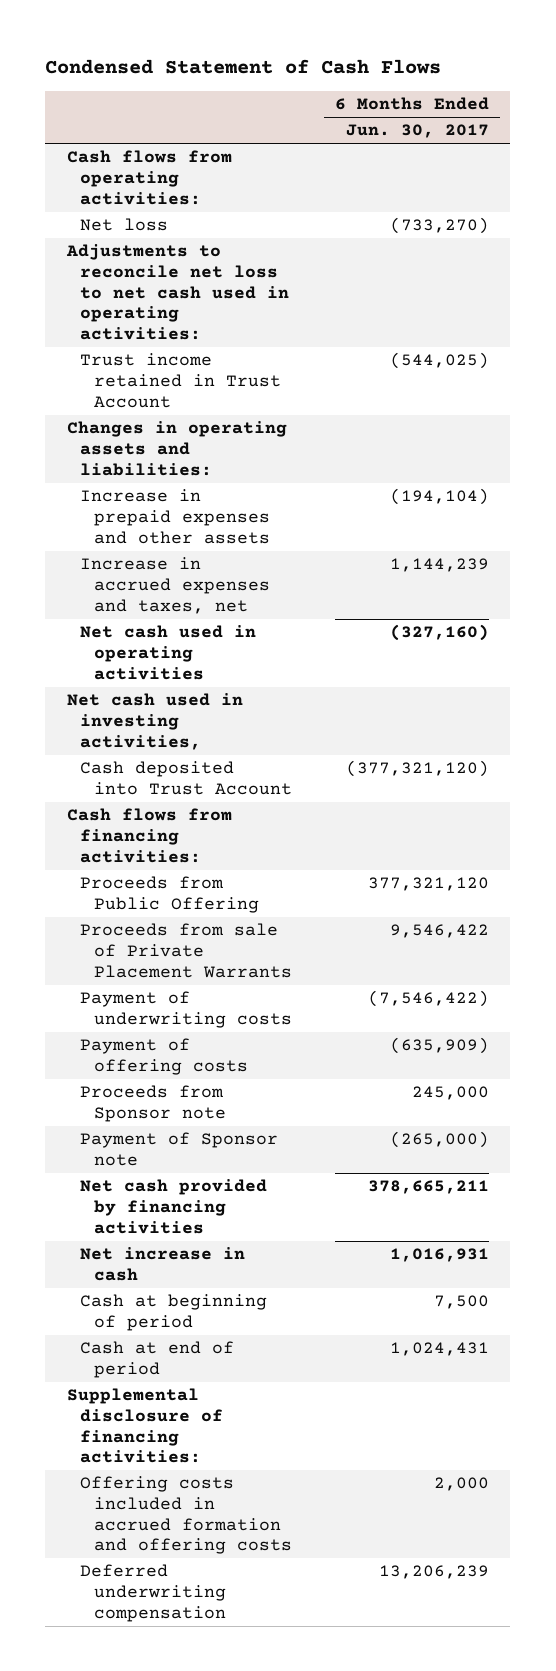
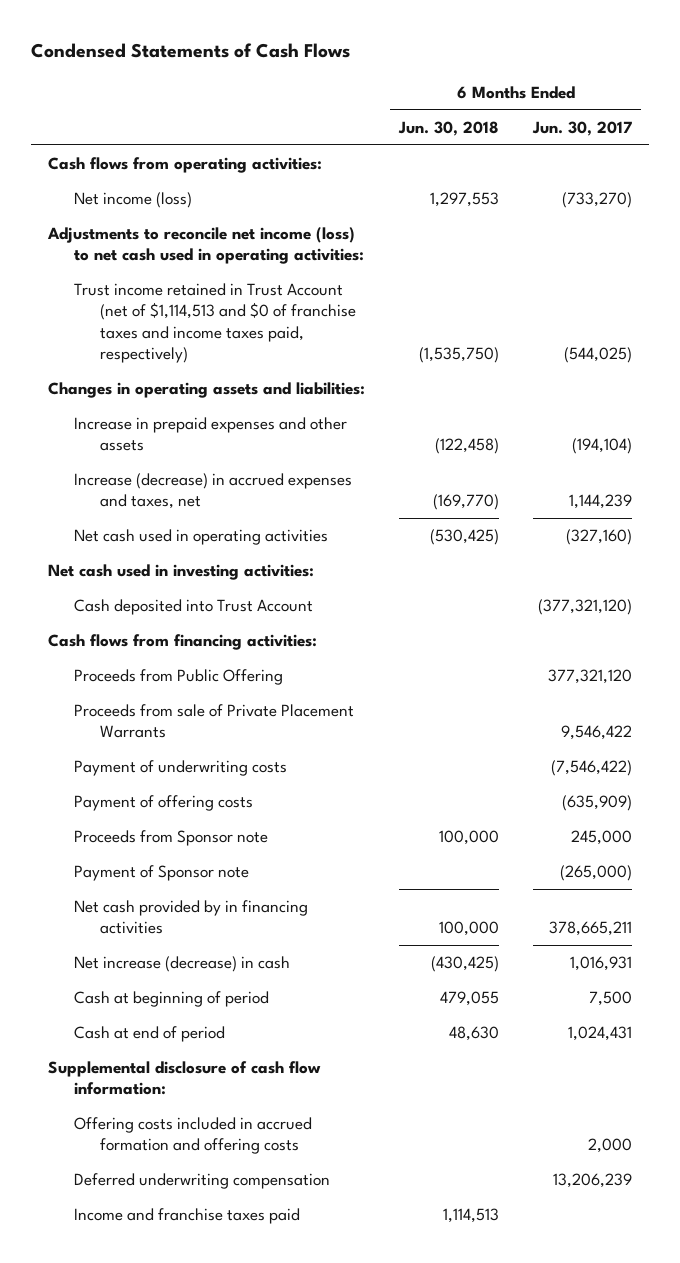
[45,59,442,75] Condensed Statement of Cash Flows -> [30,43,350,59] Condensed Statements of Cash Flows
none -> [397,120,499,136] Jun. 30, 2018
[80,218,169,232] Net loss -> [74,192,193,209] Net income (loss)
[65,244,290,341] Adjustments to reconcile net loss to net cash used in operating activities: -> [46,227,365,265] Adjustments to reconcile net income (loss) to net cash used in operating activities:
[80,353,281,408] Trust income retained in Trust Account -> [74,283,357,363] Trust income retained in Trust Account (net of $1,114,513 and $0 of franchise taxes and income taxes paid, respectively)
[80,557,270,614] Increase in accrued expenses and taxes, net -> [74,473,353,510] Increase (decrease) in accrued expenses and taxes, net
[66,693,243,750] Net cash used in investing activities, -> [47,564,314,581] Net cash used in investing activities:
[80,1179,268,1234] Net cash provided by financing activities -> [74,900,309,935] Net cash provided by in financing activities
[80,1247,246,1282] Net increase in cash -> [74,956,291,973] Net increase (decrease) in cash
[66,1388,224,1464] Supplemental disclosure of financing activities: -> [47,1061,321,1096] Supplemental disclosure of cash flow information:
none -> [74,1208,301,1225] Income and franchise taxes paid

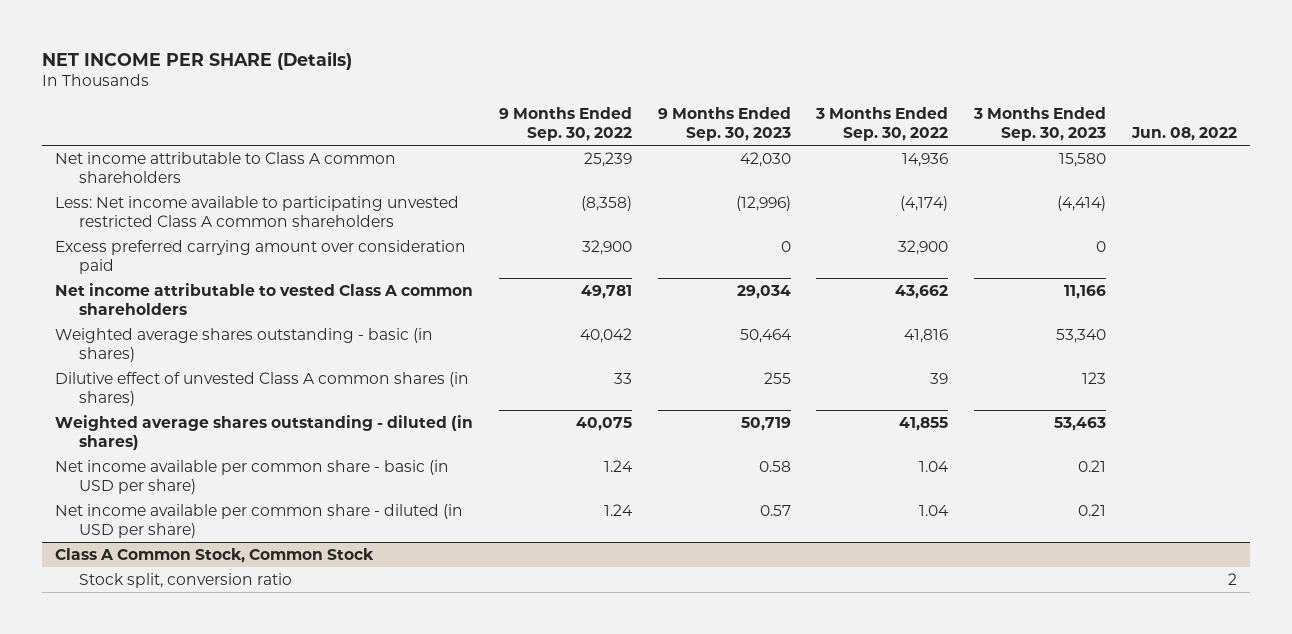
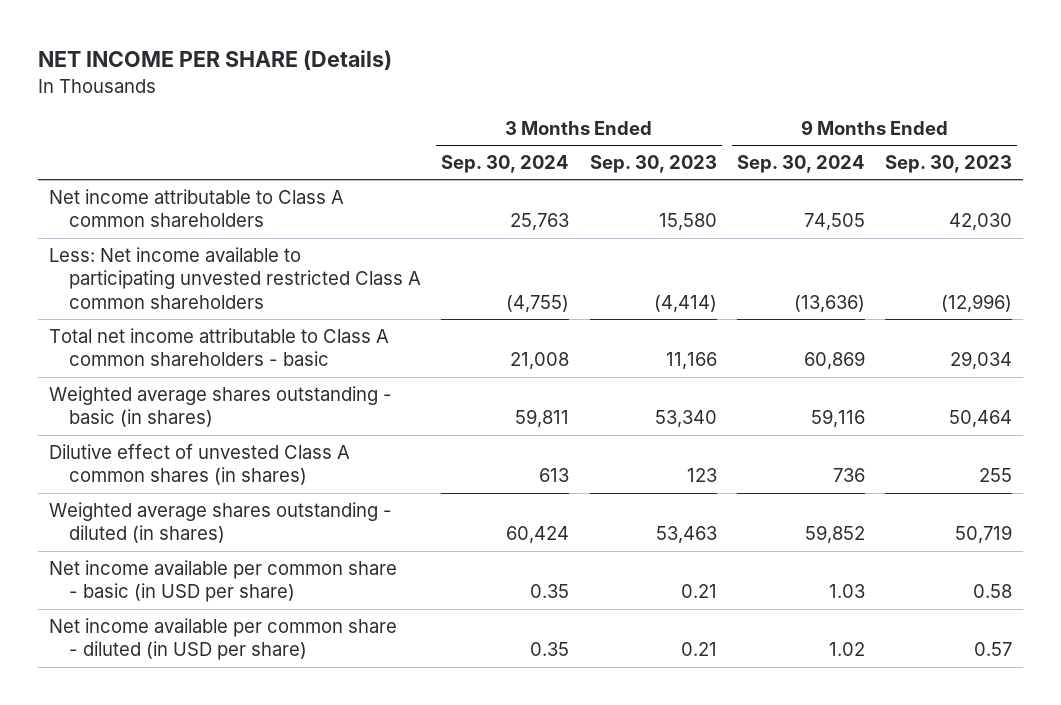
[498,107,632,142] 9 Months Ended Sep. 30, 2022 -> none
[815,107,949,142] 3 Months Ended Sep. 30, 2022 -> none
[1131,127,1238,142] Jun. 08, 2022 -> none
none -> [441,154,570,173] Sep. 30, 2024
none -> [736,154,865,173] Sep. 30, 2024
[54,240,466,274] Excess preferred carrying amount over consideration paid -> none
[54,283,473,315] Net income attributable to vested Class A common shareholders -> [48,327,389,367] Total net income attributable to Class A common shareholders - basic
[54,548,374,564] Class A Common Stock, Common Stock -> none
[78,573,292,589] Stock split, conversion ratio -> none

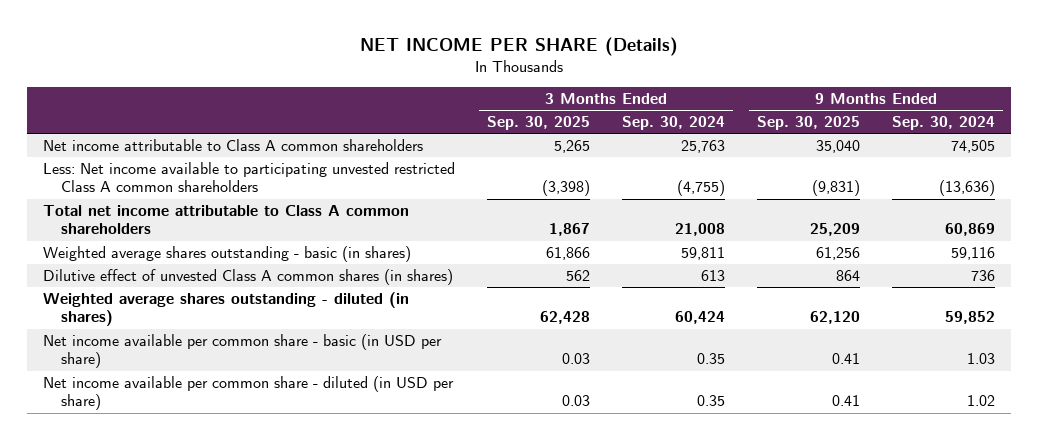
[589,154,717,173] Sep. 30, 2023 -> none
[885,154,1013,173] Sep. 30, 2023 -> none
none -> [486,116,590,131] Sep. 30, 2025
none -> [757,116,861,131] Sep. 30, 2025
[48,327,389,367] Total net income attributable to Class A common shareholders - basic -> [42,204,409,235] Total net income attributable to Class A common shareholders

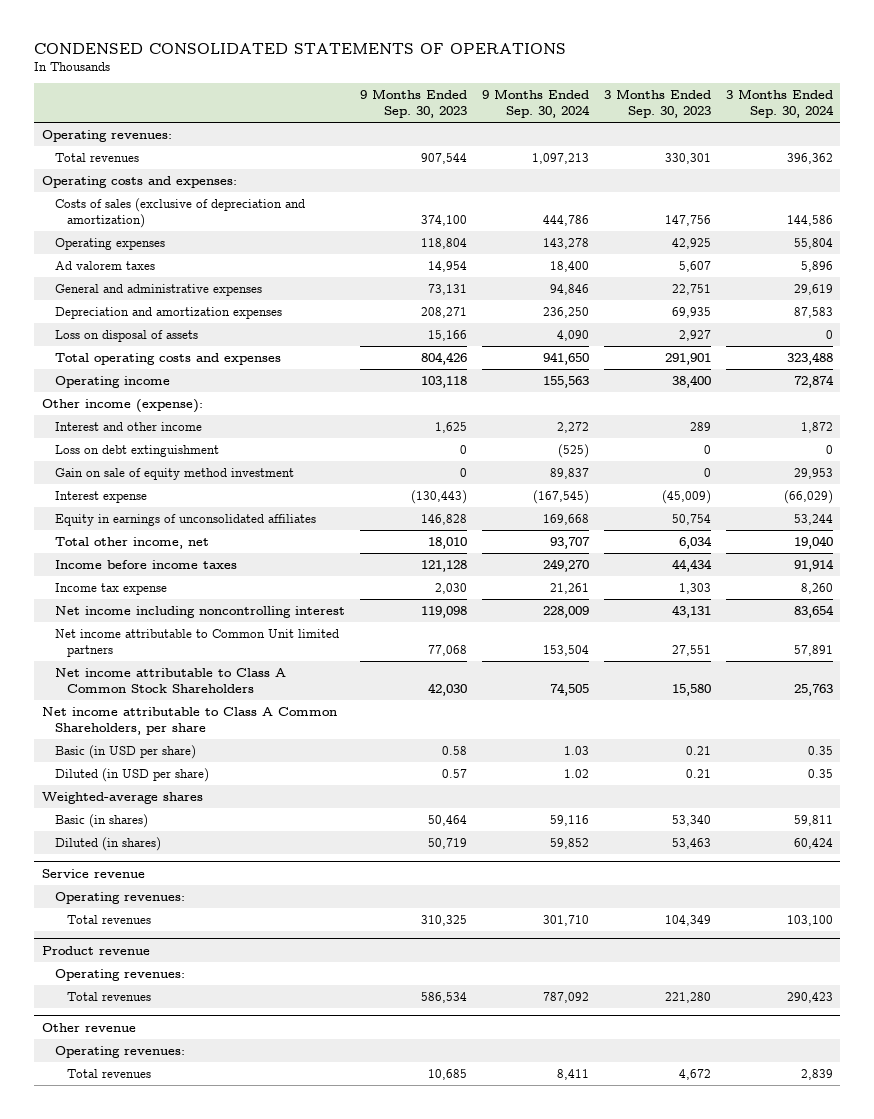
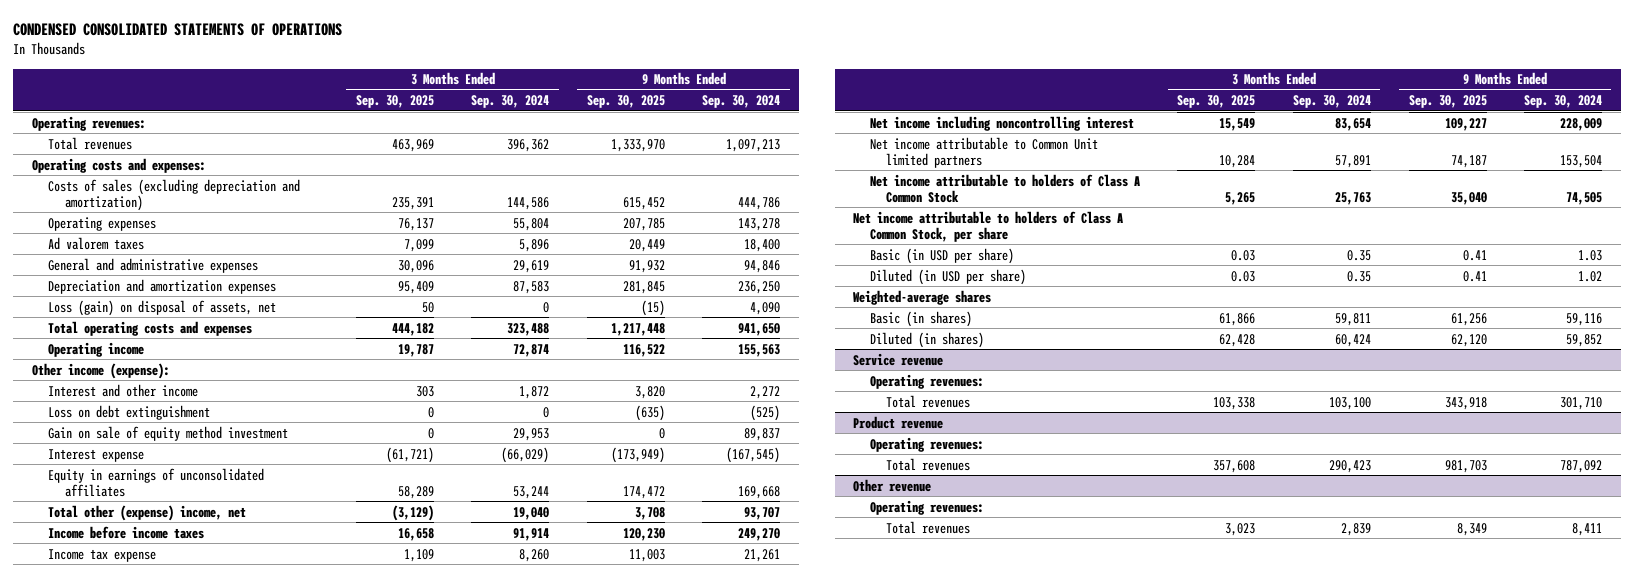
[359,89,467,119] 9 Months Ended Sep. 30, 2023 -> none
[603,89,711,119] 3 Months Ended Sep. 30, 2023 -> none
none -> [355,95,434,109] Sep. 30, 2025
none -> [586,95,665,109] Sep. 30, 2025
[54,197,305,228] Costs of sales (exclusive of depreciation and amortization) -> [48,178,301,211] Costs of sales (excluding depreciation and amortization)
[54,329,198,342] Loss on disposal of assets -> [48,299,277,316] Loss (gain) on disposal of assets, net
[54,536,209,549] Total other income, net -> [48,504,247,521] Total other (expense) income, net
[54,667,286,693] Net income attributable to Class A Common Stock Shareholders -> [869,173,1140,203] Net income attributable to holders of Class A Common Stock
[41,706,337,735] Net income attributable to Class A Common Shareholders, per share -> [853,210,1124,242] Net income attributable to holders of Class A Common Stock, per share

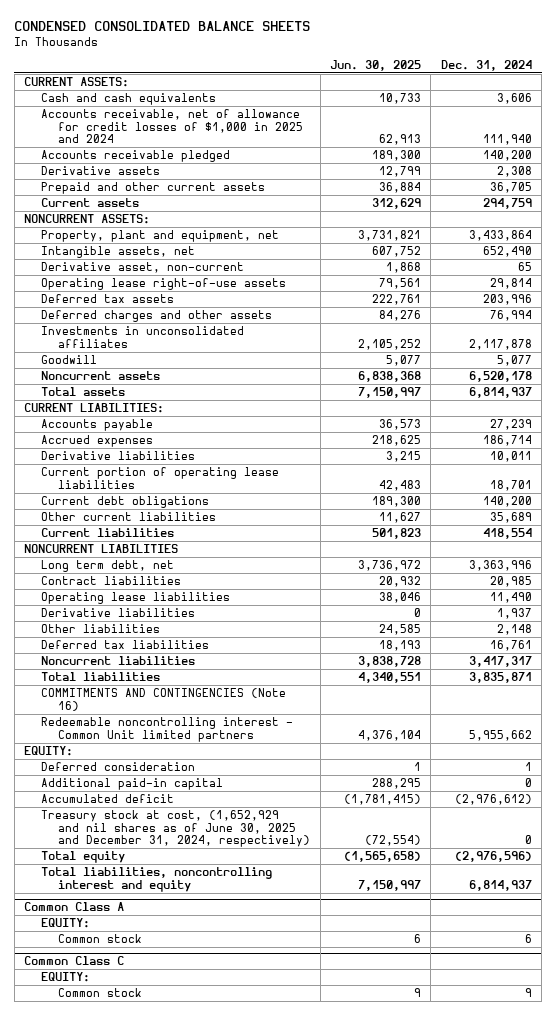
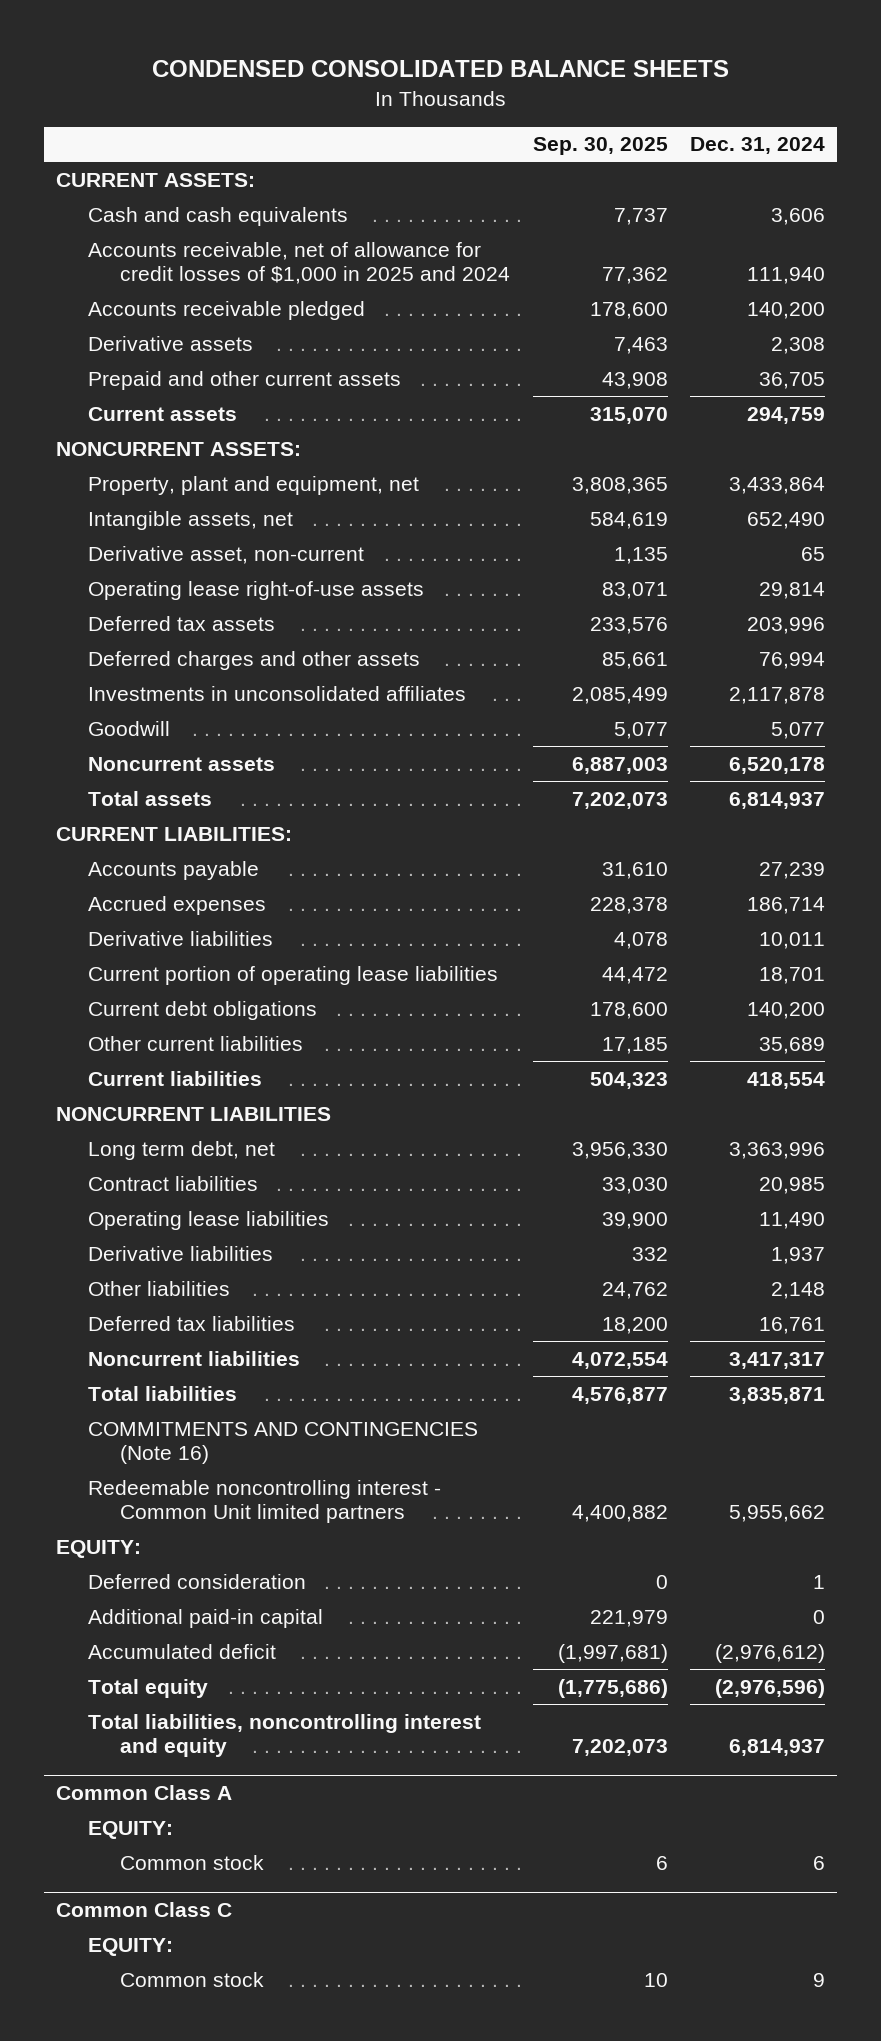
[330,59,422,71] Jun. 30, 2025 -> none
none -> [532,137,668,156] Sep. 30, 2025
[41,810,311,848] Treasury stock at cost, (1,652,929 and nil shares as of June 30, 2025 and December 31, 2024, respectively) -> none

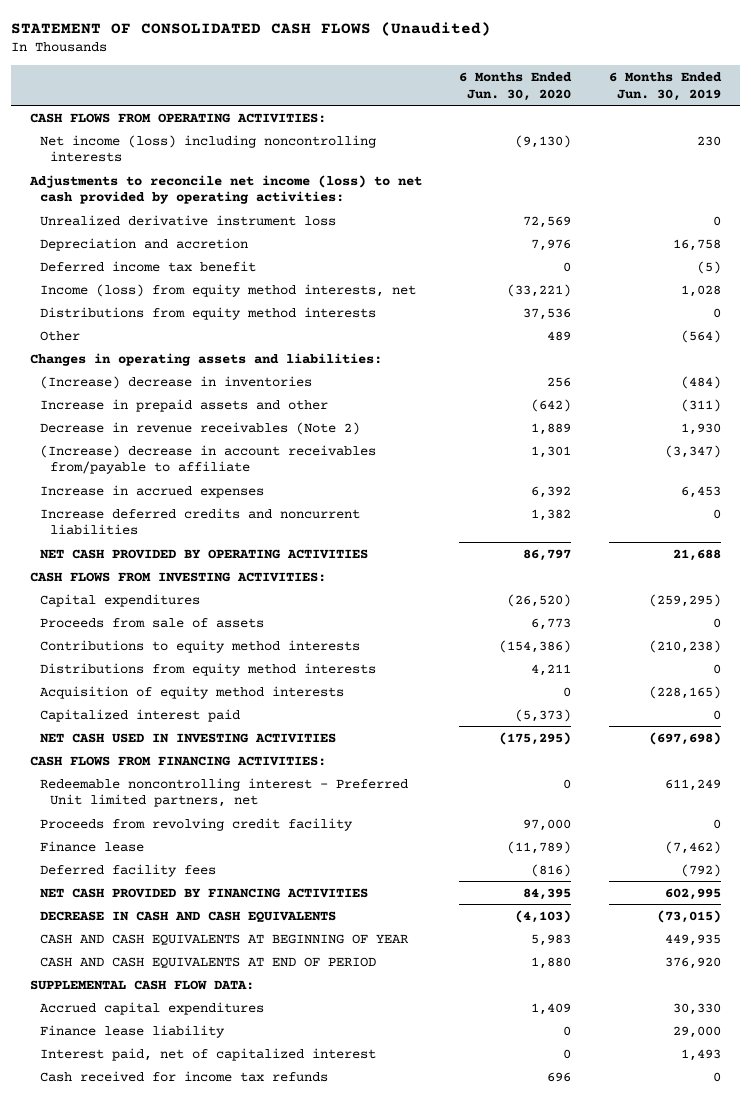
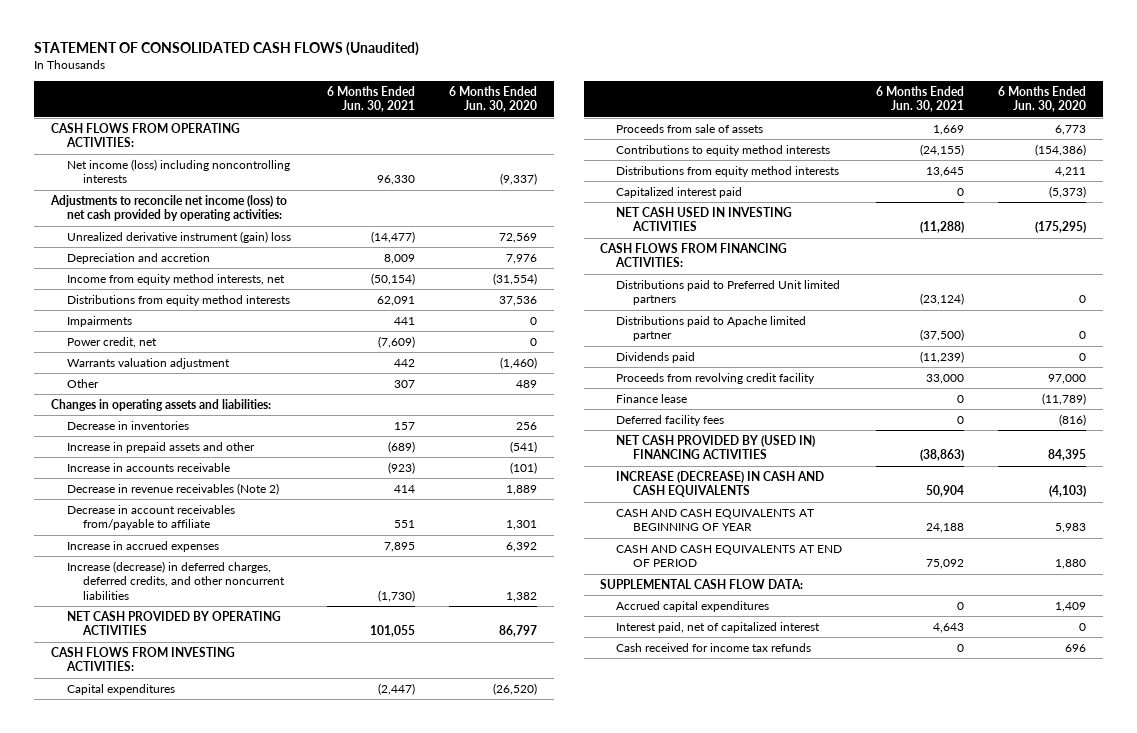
[608,72,722,101] 6 Months Ended Jun. 30, 2019 -> none
none -> [326,85,415,113] 6 Months Ended Jun. 30, 2021
[515,134,572,148] (9,130) -> [499,173,537,186] (9,337)
[40,214,337,226] Unrealized derivative instrument loss -> [67,230,292,243] Unrealized derivative instrument (gain) loss
[40,260,257,272] Deferred income tax benefit -> none
[40,283,417,297] Income (loss) from equity method interests, net -> [67,273,286,285] Income from equity method interests, net
[507,283,572,297] (33,221) -> [492,272,537,285] (31,554)
none -> [67,315,133,327] Impairments
none -> [67,336,158,348] Power credit, net
none -> [67,357,231,369] Warrants valuation adjustment
[40,375,313,389] (Increase) decrease in inventories -> [67,420,190,430] Decrease in inventories
[531,398,572,412] (642) -> [509,440,537,453] (541)
none -> [67,462,231,472] Increase in accounts receivable
[40,444,377,475] (Increase) decrease in account receivables from/payable to affiliate -> [67,504,236,531] Decrease in account receivables from/payable to affiliate
[40,507,361,536] Increase deferred credits and noncurrent liabilities -> [67,560,286,600] Increase (decrease) in deferred charges, deferred credits, and other noncurrent liabilities
[40,685,345,699] Acquisition of equity method interests -> none
[40,777,409,808] Redeemable noncontrolling interest - Preferred Unit limited partners, net -> none
none -> [616,279,841,306] Distributions paid to Preferred Unit limited partners
none -> [616,315,807,342] Distributions paid to Apache limited partner
none -> [616,351,696,363] Dividends paid
[40,887,369,898] NET CASH PROVIDED BY FINANCING ACTIVITIES -> [616,434,816,460] NET CASH PROVIDED BY (USED IN) FINANCING ACTIVITIES
[40,910,337,923] DECREASE IN CASH AND CASH EQUIVALENTS -> [616,470,825,498] INCREASE (DECREASE) IN CASH AND CASH EQUIVALENTS
[40,1024,226,1038] Finance lease liability -> none

